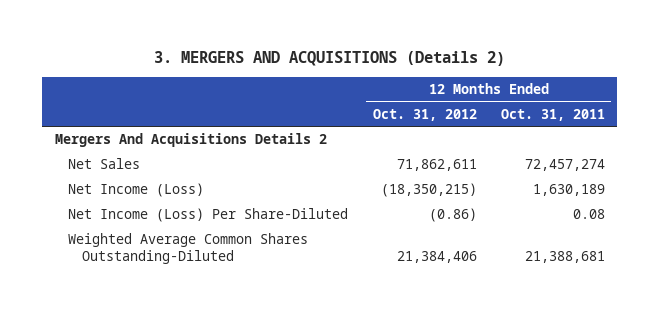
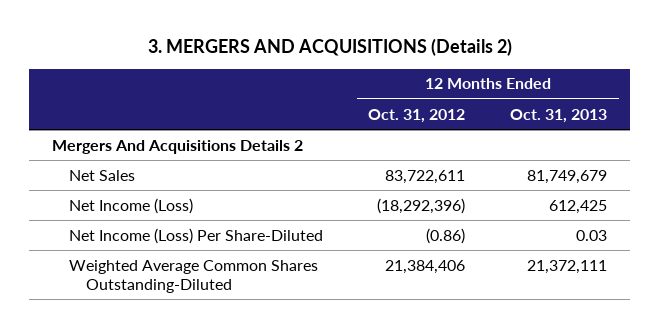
[500,108,605,121] Oct. 31, 2011 -> none
none -> [510,108,608,123] Oct. 31, 2013
[396,159,477,172] 71,862,611 -> [385,169,466,184] 83,722,611
[380,183,477,198] (18,350,215) -> [377,197,466,214] (18,292,396)

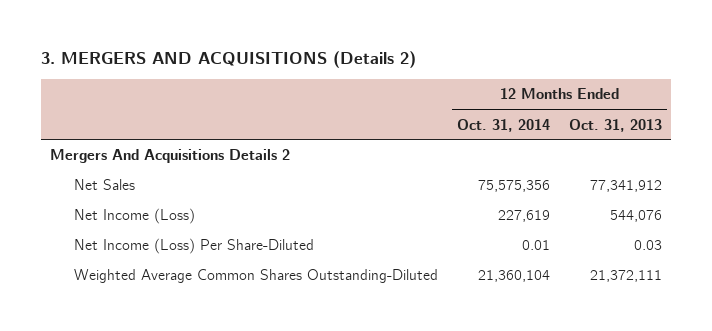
[368,108,466,123] Oct. 31, 2012 -> none
none -> [457,118,551,132] Oct. 31, 2014
[527,169,608,184] 81,749,679 -> [589,180,662,193] 77,341,912
[549,199,608,214] 612,425 -> [609,210,662,223] 544,076

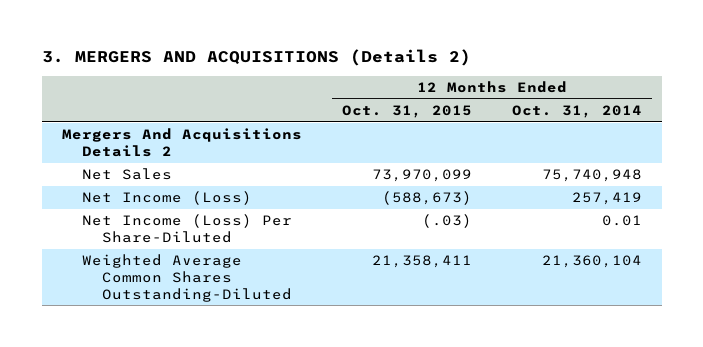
[568,118,662,132] Oct. 31, 2013 -> none
none -> [341,105,472,119] Oct. 31, 2015
[478,180,551,193] 75,575,356 -> [541,169,642,183] 75,740,948
[498,210,551,223] 227,619 -> [571,192,642,206] 257,419

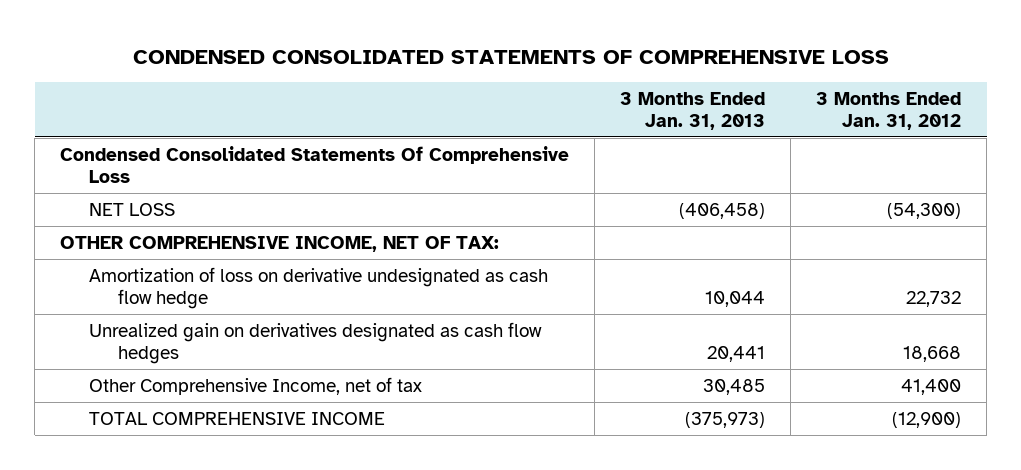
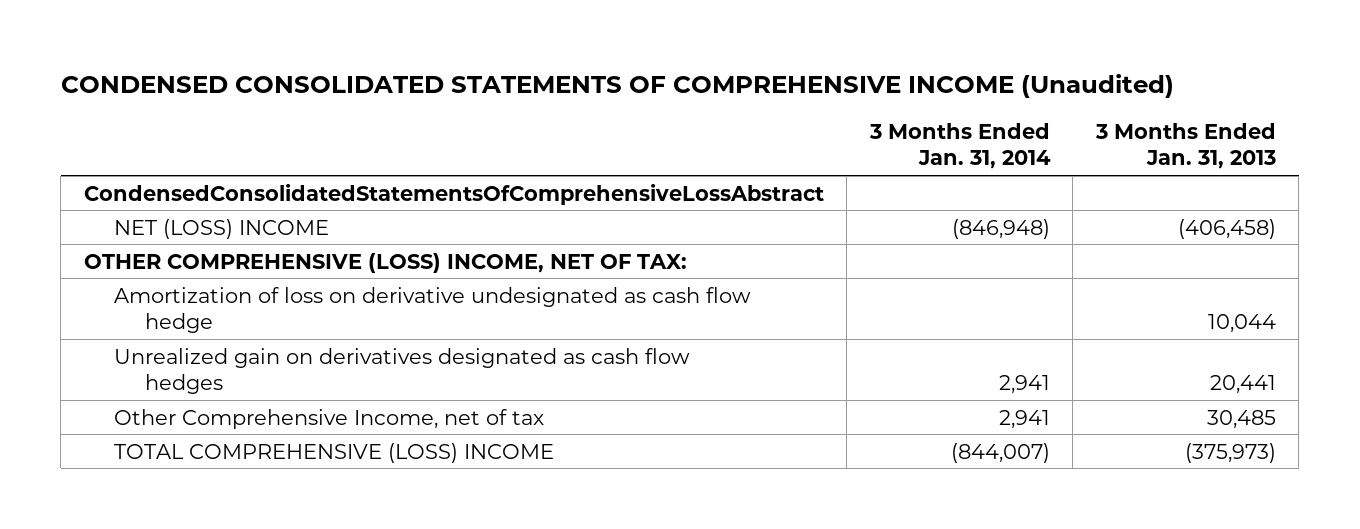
[132,49,889,64] CONDENSED CONSOLIDATED STATEMENTS OF COMPREHENSIVE LOSS -> [60,74,1174,99] CONDENSED CONSOLIDATED STATEMENTS OF COMPREHENSIVE INCOME (Unaudited)
[816,91,962,130] 3 Months Ended Jan. 31, 2012 -> none
none -> [868,123,1051,170] 3 Months Ended Jan. 31, 2014
[60,145,570,183] Condensed Consolidated Statements Of Comprehensive Loss -> [83,183,824,205] CondensedConsolidatedStatementsOfComprehensiveLossAbstract
[88,202,175,216] NET LOSS -> [114,218,330,239] NET (LOSS) INCOME
[60,235,500,252] OTHER COMPREHENSIVE INCOME, NET OF TAX: -> [83,252,687,273] OTHER COMPREHENSIVE (LOSS) INCOME, NET OF TAX:
[88,411,385,425] TOTAL COMPREHENSIVE INCOME -> [114,442,555,463] TOTAL COMPREHENSIVE (LOSS) INCOME

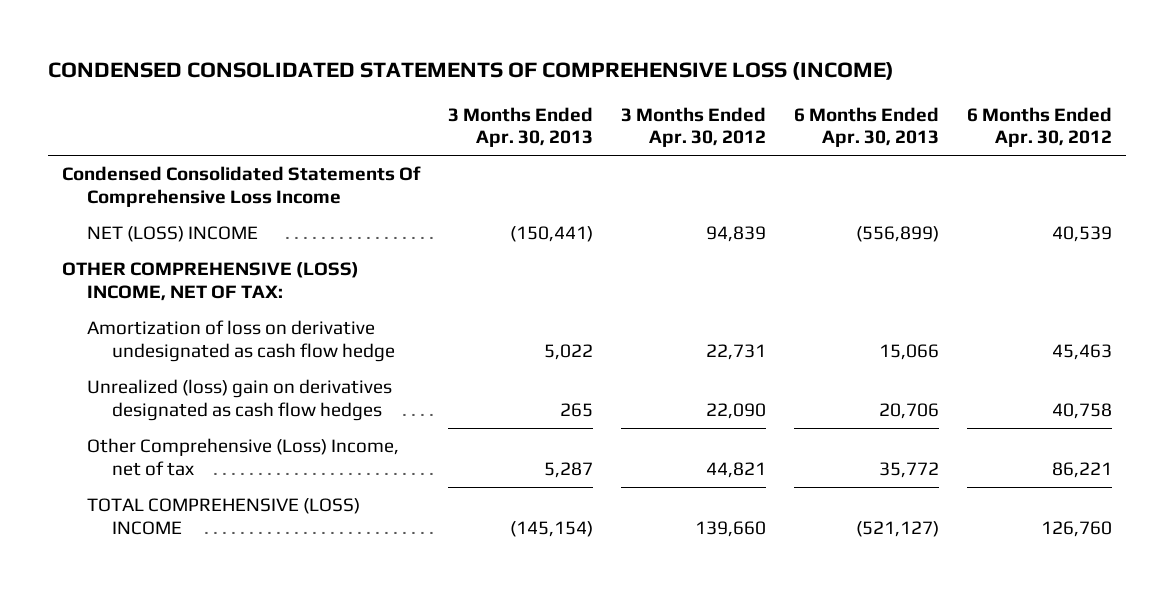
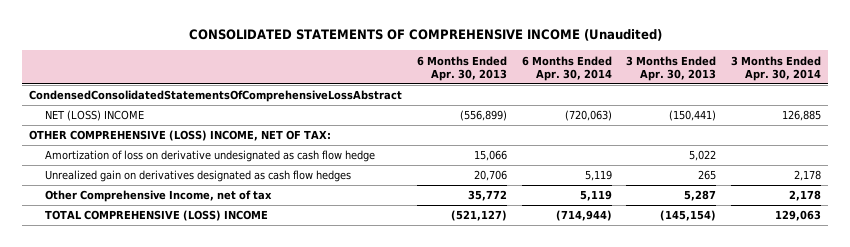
[47,62,894,81] CONDENSED CONSOLIDATED STATEMENTS OF COMPREHENSIVE LOSS (INCOME) -> [189,29,663,42] CONSOLIDATED STATEMENTS OF COMPREHENSIVE INCOME (Unaudited)
[620,106,766,148] 3 Months Ended Apr. 30, 2012 -> none
[966,106,1112,148] 6 Months Ended Apr. 30, 2012 -> none
none -> [521,55,612,81] 6 Months Ended Apr. 30, 2014
none -> [730,55,821,81] 3 Months Ended Apr. 30, 2014
[61,166,421,207] Condensed Consolidated Statements Of Comprehensive Loss Income -> [29,90,403,103] CondensedConsolidatedStatementsOfComprehensiveLossAbstract
[87,379,393,421] Unrealized (loss) gain on derivatives designated as cash flow hedges -> [44,170,351,183] Unrealized gain on derivatives designated as cash flow hedges
[87,438,400,476] Other Comprehensive (Loss) Income, net of tax -> [44,190,272,203] Other Comprehensive Income, net of tax

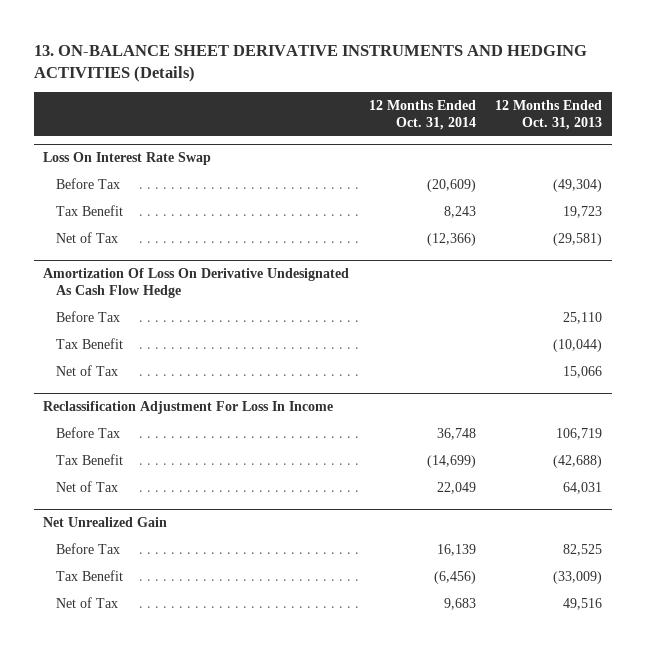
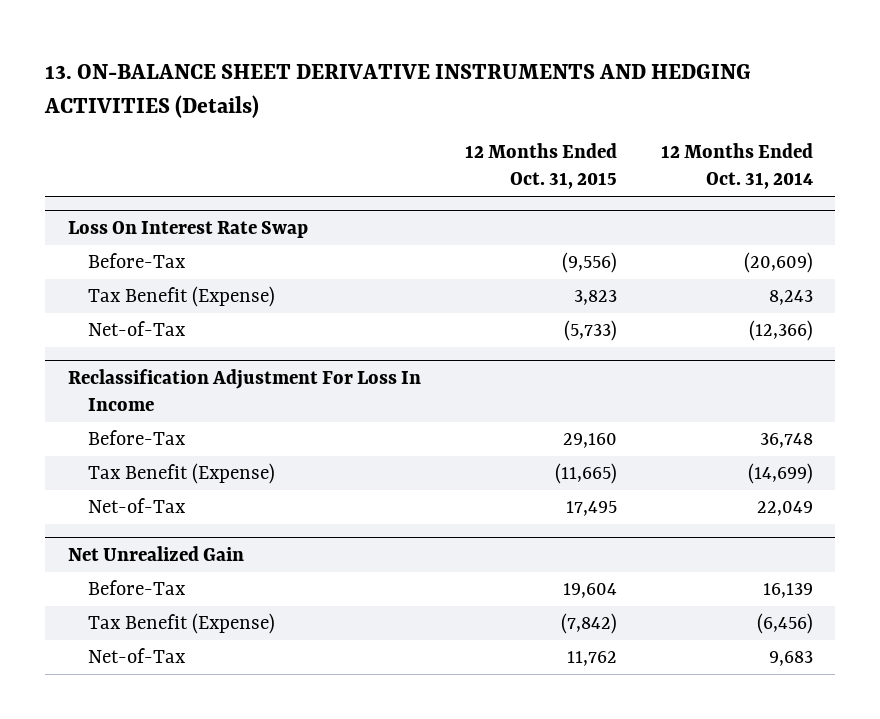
[495,99,603,130] 12 Months Ended Oct. 31, 2013 -> none
none -> [464,143,617,190] 12 Months Ended Oct. 31, 2015
[43,268,350,299] Amortization Of Loss On Derivative Undesignated As Cash Flow Hedge -> none
[55,310,120,322] Before Tax -> none
[55,337,123,349] Tax Benefit -> none
[55,364,118,376] Net of Tax -> none
[55,177,120,189] Before Tax -> [88,253,186,269] Before-Tax
[55,204,123,216] Tax Benefit -> [88,286,276,308] Tax Benefit (Expense)
[55,231,118,243] Net of Tax -> [88,321,186,337] Net-of-Tax
[55,426,120,438] Before Tax -> [88,430,186,446] Before-Tax
[55,453,123,465] Tax Benefit -> [88,463,276,485] Tax Benefit (Expense)
[55,480,118,492] Net of Tax -> [88,498,186,514] Net-of-Tax
[55,542,120,554] Before Tax -> [88,580,186,596] Before-Tax
[55,569,123,581] Tax Benefit -> [88,613,276,635] Tax Benefit (Expense)
[55,596,118,608] Net of Tax -> [88,648,186,664] Net-of-Tax

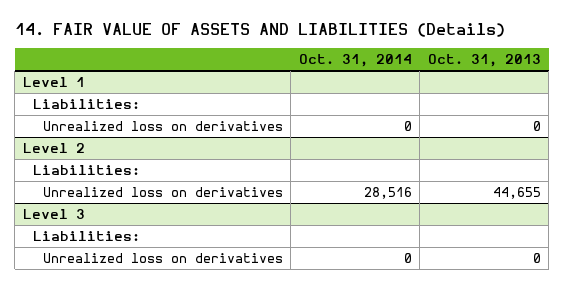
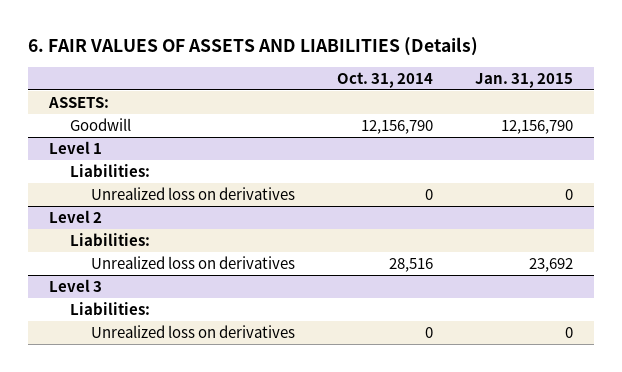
[14,23,505,38] 14. FAIR VALUE OF ASSETS AND LIABILITIES (Details) -> [28,36,479,56] 6. FAIR VALUES OF ASSETS AND LIABILITIES (Details)
[427,54,541,68] Oct. 31, 2013 -> none
none -> [475,72,574,88] Jan. 31, 2015
none -> [48,97,110,109] ASSETS:
none -> [70,118,132,132] Goodwill

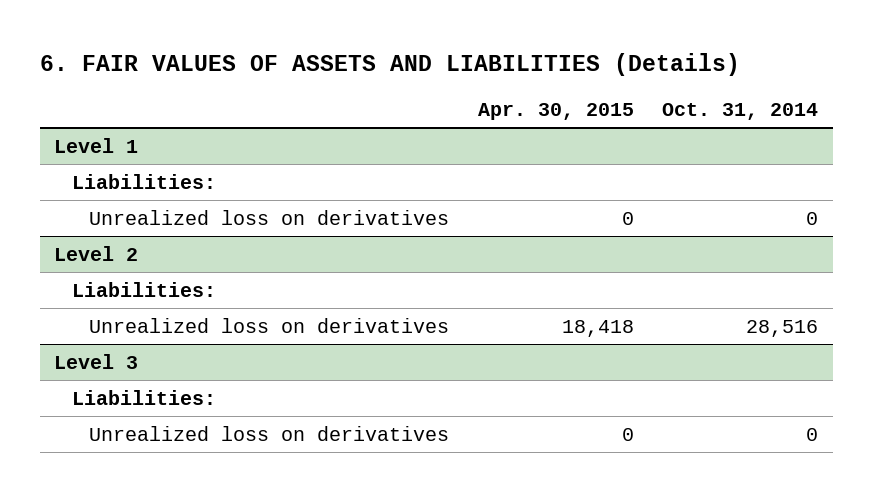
[475,72,574,88] Jan. 31, 2015 -> none
none -> [477,102,634,120] Apr. 30, 2015
[48,97,110,109] ASSETS: -> none
[70,118,132,132] Goodwill -> none

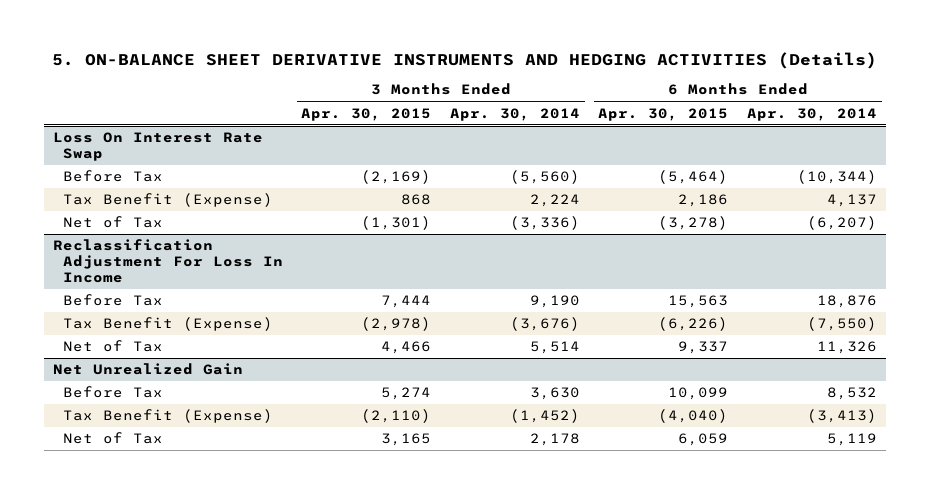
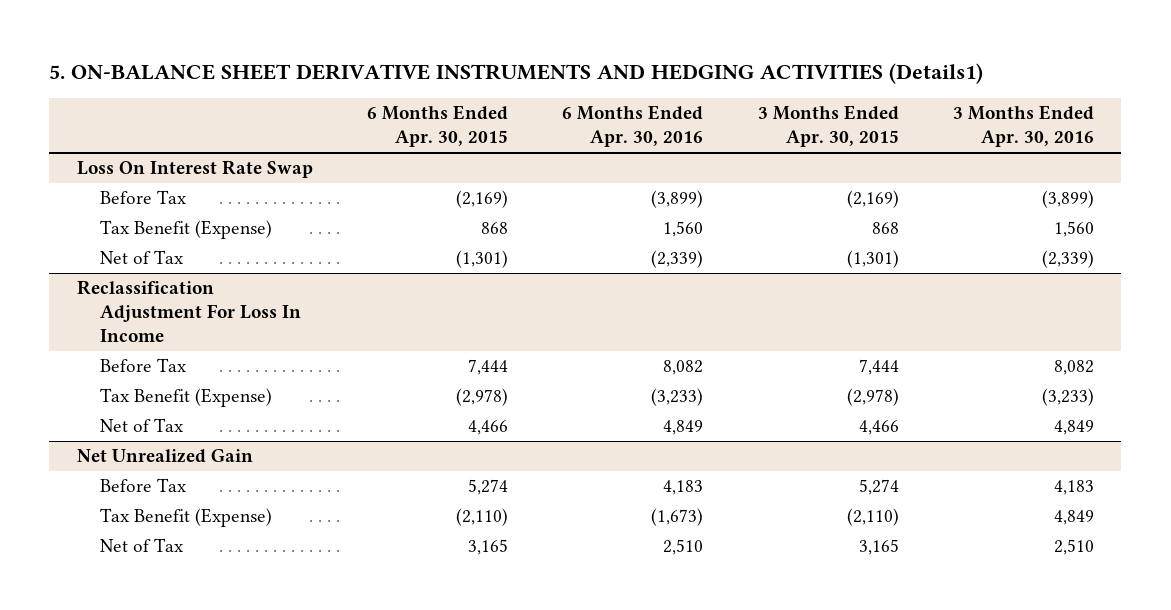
[51,51,877,69] 5. ON-BALANCE SHEET DERIVATIVE INSTRUMENTS AND HEDGING ACTIVITIES (Details) -> [49,62,984,84] 5. ON-BALANCE SHEET DERIVATIVE INSTRUMENTS AND HEDGING ACTIVITIES (Details1)
[449,107,580,121] Apr. 30, 2014 -> none
[746,107,877,121] Apr. 30, 2014 -> none
none -> [562,105,704,148] 6 Months Ended Apr. 30, 2016
none -> [953,105,1095,148] 3 Months Ended Apr. 30, 2016
[658,170,729,185] (5,464) -> [455,190,508,209] (2,169)
[678,194,729,208] 2,186 -> [480,222,508,235] 868
[658,216,729,231] (3,278) -> [455,250,508,269] (1,301)
[668,295,729,309] 15,563 -> [467,359,508,376] 7,444
[658,317,729,332] (6,226) -> [455,388,508,407] (2,978)
[678,341,729,355] 9,337 -> [467,420,508,436] 4,466
[668,387,729,401] 10,099 -> [467,479,508,496] 5,274
[658,409,729,424] (4,040) -> [455,508,508,527] (2,110)
[678,433,729,447] 6,059 -> [467,539,508,556] 3,165

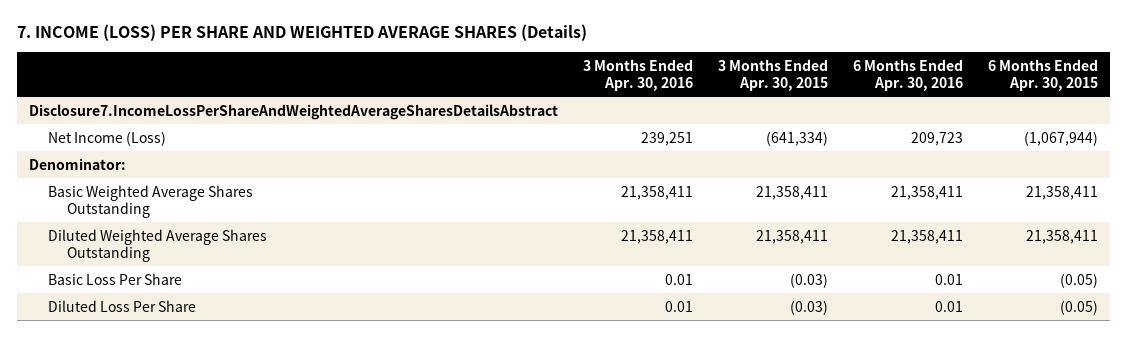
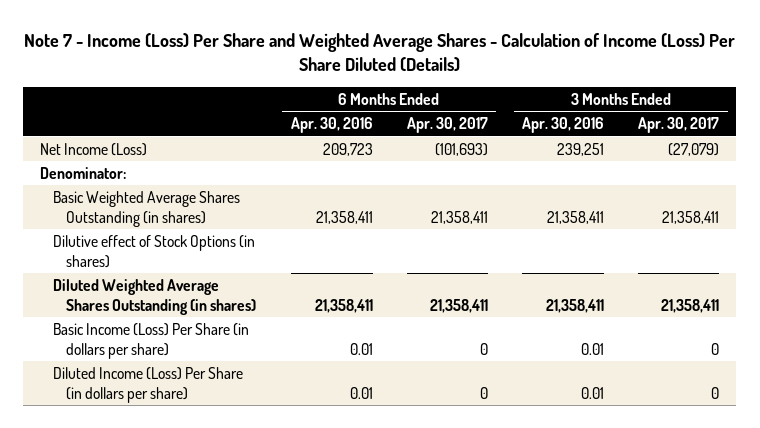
[16,24,587,42] 7. INCOME (LOSS) PER SHARE AND WEIGHTED AVERAGE SHARES (Details) -> [23,33,735,73] Note 7 - Income (Loss) Per Share and Weighted Average Shares - Calculation of Income (Loss) Per Share Diluted (Details)
[717,58,828,91] 3 Months Ended Apr. 30, 2015 -> none
[987,58,1098,91] 6 Months Ended Apr. 30, 2015 -> none
none -> [406,117,488,134] Apr. 30, 2017
none -> [638,117,720,134] Apr. 30, 2017
[29,103,559,120] Disclosure7.IncomeLossPerShareAndWeightedAverageSharesDetailsAbstract -> none
[48,184,254,218] Basic Weighted Average Shares Outstanding -> [53,190,241,227] Basic Weighted Average Shares Outstanding (in shares)
none -> [53,234,256,268] Dilutive effect of Stock Options (in shares)
[48,228,268,262] Diluted Weighted Average Shares Outstanding -> [53,278,257,315] Diluted Weighted Average Shares Outstanding (in shares)
[48,272,183,285] Basic Loss Per Share -> [53,322,250,359] Basic Income (Loss) Per Share (in dollars per share)
[48,299,197,312] Diluted Loss Per Share -> [53,366,244,403] Diluted Income (Loss) Per Share (in dollars per share)

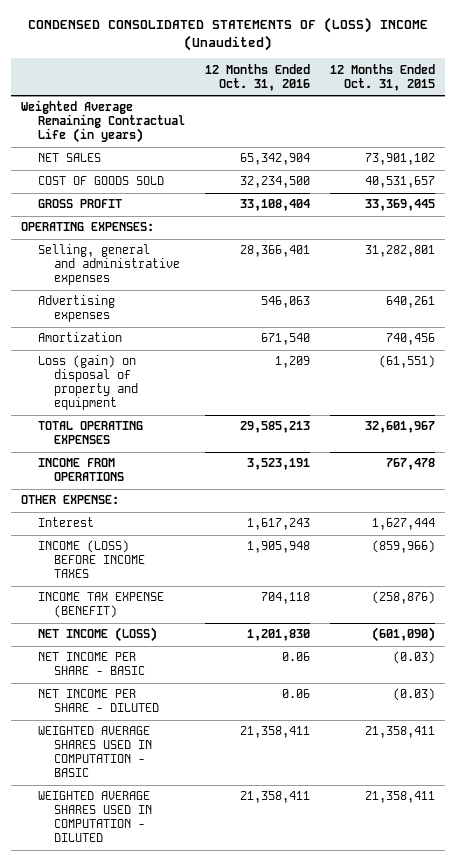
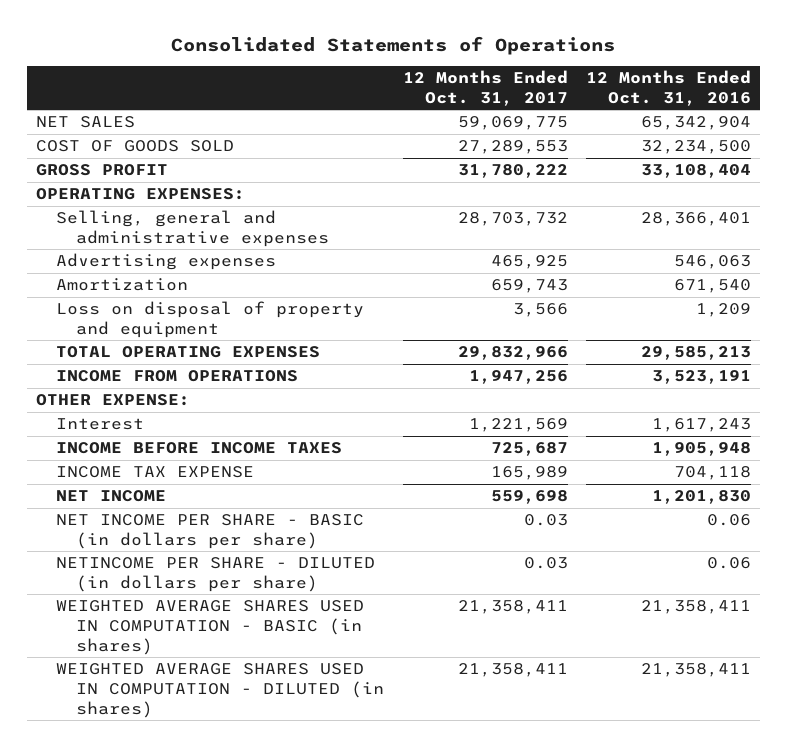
[28,17,429,51] CONDENSED CONSOLIDATED STATEMENTS OF (LOSS) INCOME (Unaudited) -> [171,35,616,55] Consolidated Statements of Operations
[329,63,435,91] 12 Months Ended Oct. 31, 2015 -> none
none -> [402,70,568,106] 12 Months Ended Oct. 31, 2017
[21,100,185,144] Weighted Average Remaining Contractual Life (in years) -> none
[37,355,139,411] Loss (gain) on disposal of property and equipment -> [56,301,365,338] Loss on disposal of property and equipment
[37,540,146,579] INCOME (LOSS) BEFORE INCOME TAXES -> [56,442,343,455] INCOME BEFORE INCOME TAXES
[37,592,164,619] INCOME TAX EXPENSE (BENEFIT) -> [56,466,255,479] INCOME TAX EXPENSE
[37,627,157,643] NET INCOME (LOSS) -> [56,490,167,503] NET INCOME
[37,652,146,676] NET INCOME PER SHARE - BASIC -> [56,514,365,549] NET INCOME PER SHARE - BASIC (in dollars per share)
[37,689,160,713] NET INCOME PER SHARE - DILUTED -> [56,557,376,592] NETINCOME PER SHARE - DILUTED (in dollars per share)
[37,726,153,778] WEIGHTED AVERAGE SHARES USED IN COMPUTATION - BASIC -> [56,600,365,655] WEIGHTED AVERAGE SHARES USED IN COMPUTATION - BASIC (in shares)
[37,791,153,843] WEIGHTED AVERAGE SHARES USED IN COMPUTATION - DILUTED -> [56,663,385,718] WEIGHTED AVERAGE SHARES USED IN COMPUTATION - DILUTED (in shares)

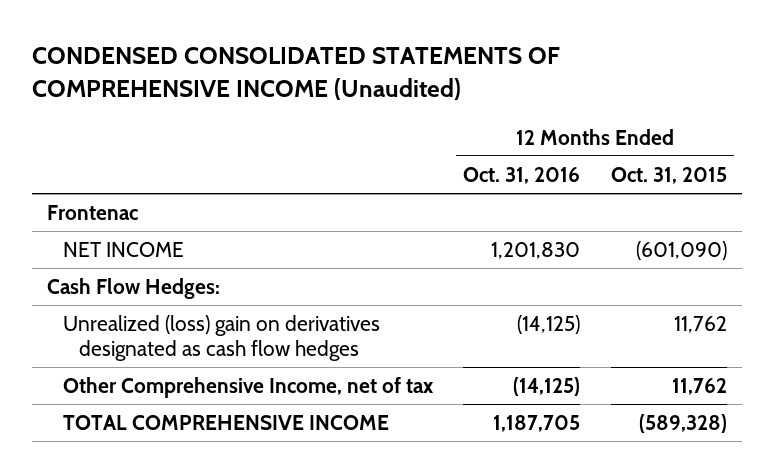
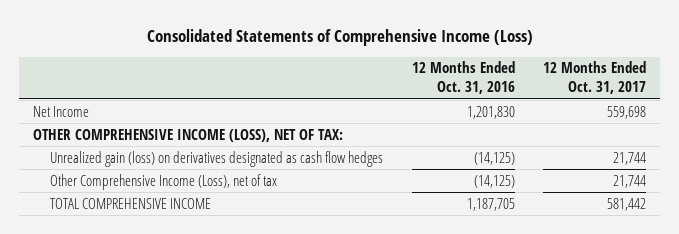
[31,47,560,101] CONDENSED CONSOLIDATED STATEMENTS OF COMPREHENSIVE INCOME (Unaudited) -> [146,28,533,46] Consolidated Statements of Comprehensive Income (Loss)
[610,167,727,185] Oct. 31, 2015 -> none
none -> [542,61,646,95] 12 Months Ended Oct. 31, 2017
[46,205,138,221] Frontenac -> none
[46,278,220,300] Cash Flow Hedges: -> none
[62,242,184,258] NET INCOME -> [33,105,90,117] Net Income
none -> [33,128,344,142] OTHER COMPREHENSIVE INCOME (LOSS), NET OF TAX:
[62,315,380,361] Unrealized (loss) gain on derivatives designated as cash flow hedges -> [50,150,384,167] Unrealized gain (loss) on derivatives designated as cash flow hedges
[62,377,434,399] Other Comprehensive Income, net of tax -> [50,173,278,190] Other Comprehensive Income (Loss), net of tax

